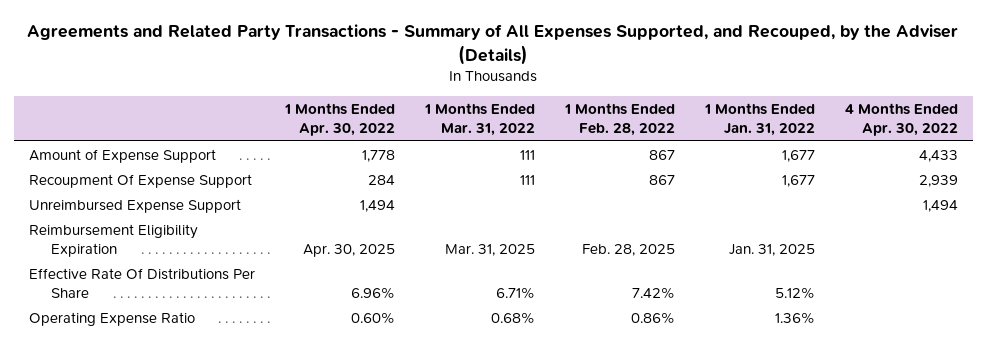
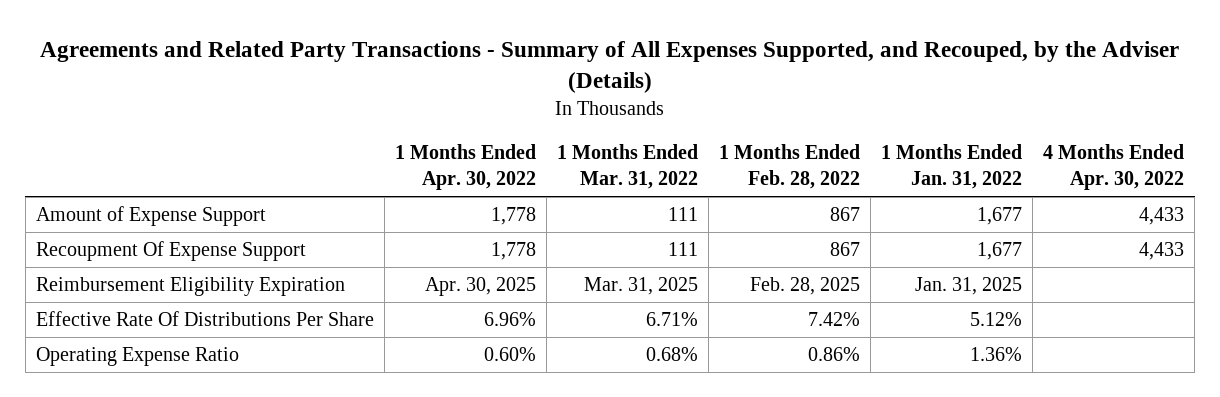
[29,198,242,213] Unreimbursed Expense Support -> none
[367,174,395,185] 284 -> [491,242,537,261] 1,778
[918,174,958,187] 2,939 -> [1139,242,1185,261] 4,433

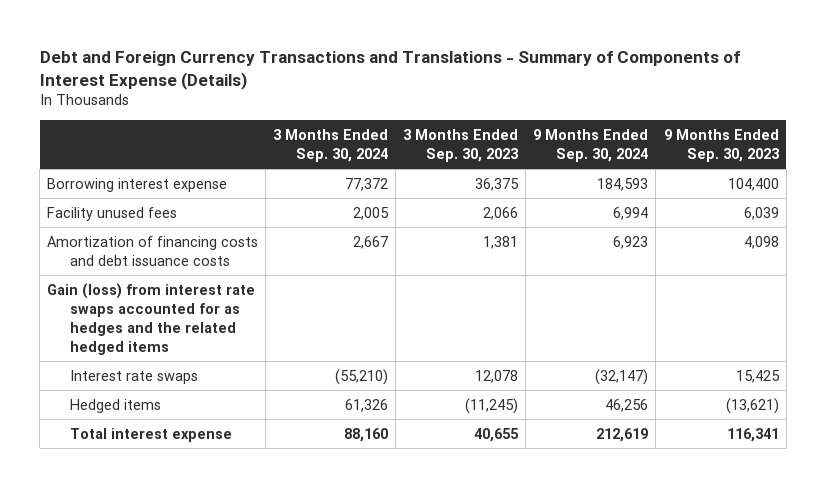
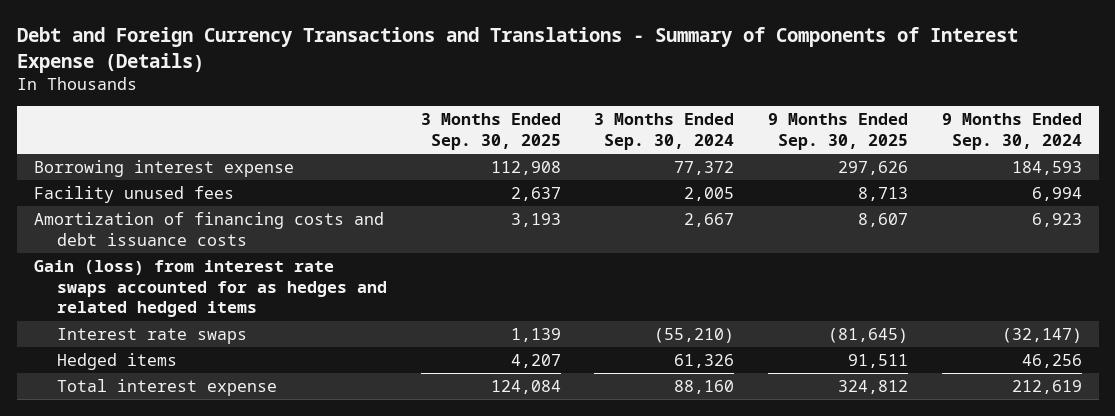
[403,128,519,162] 3 Months Ended Sep. 30, 2023 -> none
[663,128,779,162] 9 Months Ended Sep. 30, 2023 -> none
none -> [420,113,561,151] 3 Months Ended Sep. 30, 2025
none -> [767,113,908,151] 9 Months Ended Sep. 30, 2025
[47,282,256,355] Gain (loss) from interest rate swaps accounted for as hedges and the related hedged items -> [33,260,387,318] Gain (loss) from interest rate swaps accounted for as hedges and related hedged items

